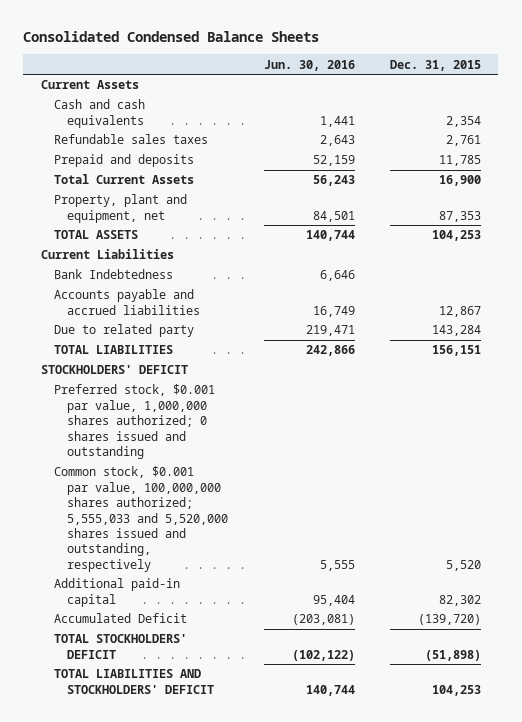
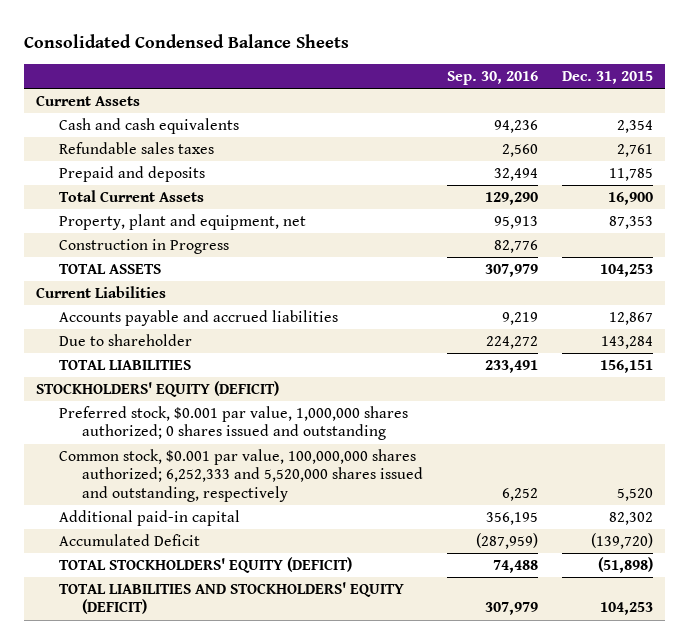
[263,59,355,71] Jun. 30, 2016 -> none
none -> [446,71,538,86] Sep. 30, 2016
none -> [58,238,229,254] Construction in Progress
[54,269,174,280] Bank Indebtedness -> none
[54,324,195,338] Due to related party -> [58,333,192,346] Due to shareholder
[41,365,189,375] STOCKHOLDERS' DEFICIT -> [35,380,279,397] STOCKHOLDERS' EQUITY (DEFICIT)
[54,466,229,572] Common stock, $0.001 par value, 100,000,000 shares authorized; 5,555,033 and 5,520,000 shares issued and outstanding, respectively -> [58,448,423,503] Common stock, $0.001 par value, 100,000,000 shares authorized; 6,252,333 and 5,520,000 shares issued and outstanding, respectively
[54,634,188,659] TOTAL STOCKHOLDERS' DEFICIT -> [58,556,352,573] TOTAL STOCKHOLDERS' EQUITY (DEFICIT)
[54,669,215,694] TOTAL LIABILITIES AND STOCKHOLDERS' DEFICIT -> [58,581,404,615] TOTAL LIABILITIES AND STOCKHOLDERS' EQUITY (DEFICIT)

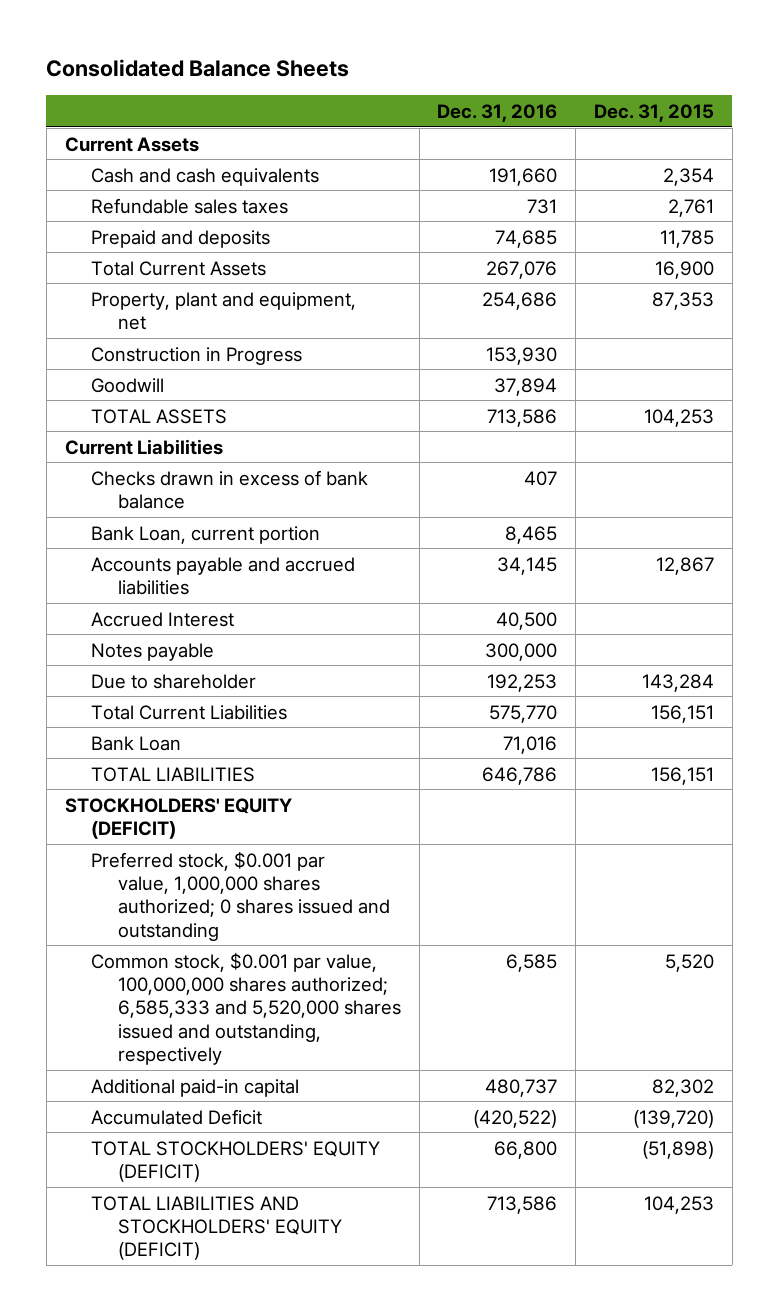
[23,34,349,49] Consolidated Condensed Balance Sheets -> [46,59,350,78] Consolidated Balance Sheets
[446,71,538,86] Sep. 30, 2016 -> none
none -> [437,103,558,122] Dec. 31, 2016
none -> [91,377,165,393] Goodwill
none -> [91,469,369,509] Checks drawn in excess of bank balance
none -> [91,525,321,544] Bank Loan, current portion
none -> [91,611,235,627] Accrued Interest
none -> [91,642,215,661] Notes payable
none -> [91,704,288,720] Total Current Liabilities
none -> [91,735,182,751] Bank Loan
[58,448,423,503] Common stock, $0.001 par value, 100,000,000 shares authorized; 6,252,333 and 5,520,000 shares issued and outstanding, respectively -> [91,951,401,1065] Common stock, $0.001 par value, 100,000,000 shares authorized; 6,585,333 and 5,520,000 shares issued and outstanding, respectively

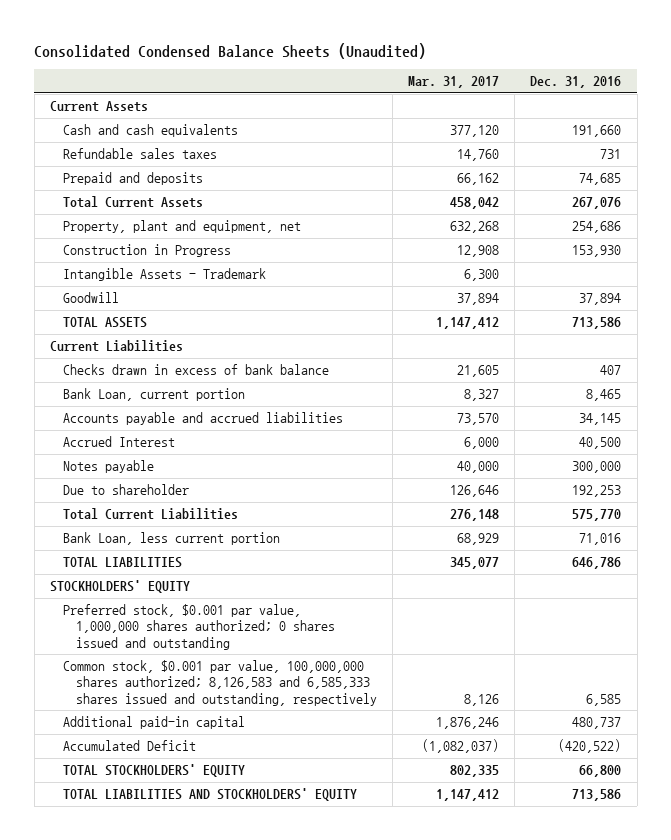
[46,59,350,78] Consolidated Balance Sheets -> [34,42,427,59] Consolidated Condensed Balance Sheets (Unaudited)
[593,103,714,122] Dec. 31, 2015 -> none
none -> [408,76,500,89] Mar. 31, 2017
none -> [62,268,266,282] Intangible Assets - Trademark
[91,735,182,751] Bank Loan -> [62,532,280,546] Bank Loan, less current portion
[64,797,292,839] STOCKHOLDERS' EQUITY (DEFICIT) -> [49,580,190,594] STOCKHOLDERS' EQUITY
[91,951,401,1065] Common stock, $0.001 par value, 100,000,000 shares authorized; 6,585,333 and 5,520,000 shares issued and outstanding, respectively -> [62,660,377,706] Common stock, $0.001 par value, 100,000,000 shares authorized; 8,126,583 and 6,585,333 shares issued and outstanding, respectively
[91,1140,381,1182] TOTAL STOCKHOLDERS' EQUITY (DEFICIT) -> [62,764,245,778] TOTAL STOCKHOLDERS' EQUITY
[91,1195,342,1261] TOTAL LIABILITIES AND STOCKHOLDERS' EQUITY (DEFICIT) -> [62,788,357,802] TOTAL LIABILITIES AND STOCKHOLDERS' EQUITY

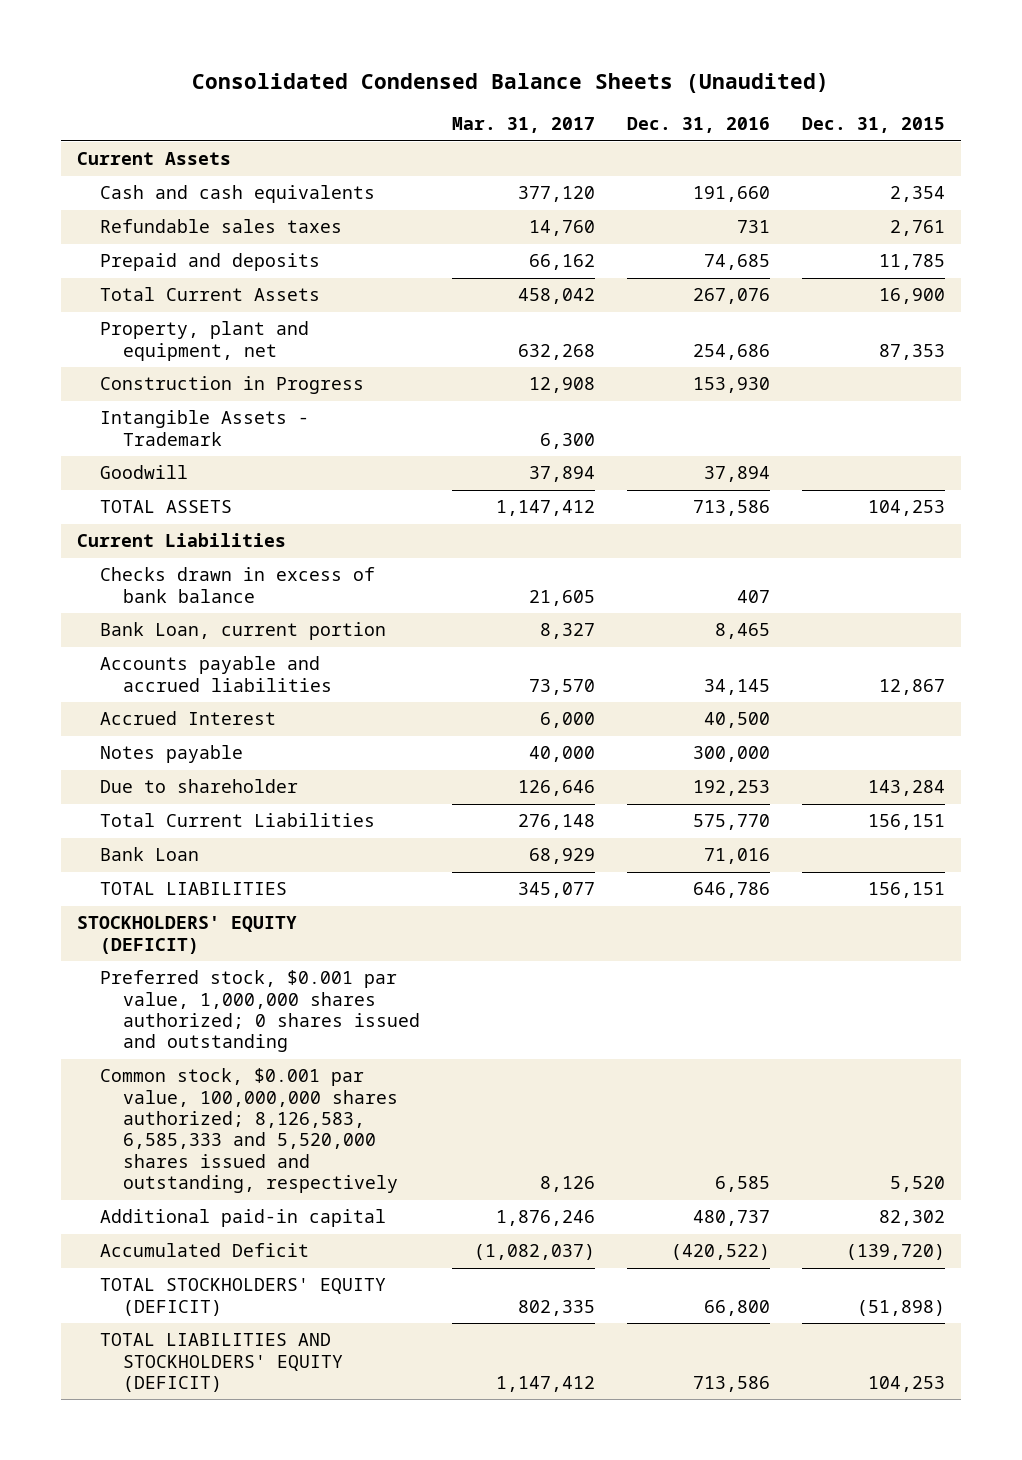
none -> [802,117,946,134] Dec. 31, 2015
[62,532,280,546] Bank Loan, less current portion -> [100,847,200,862] Bank Loan
[49,580,190,594] STOCKHOLDERS' EQUITY -> [76,916,297,954] STOCKHOLDERS' EQUITY (DEFICIT)
[62,660,377,706] Common stock, $0.001 par value, 100,000,000 shares authorized; 8,126,583 and 6,585,333 shares issued and outstanding, respectively -> [100,1068,399,1194] Common stock, $0.001 par value, 100,000,000 shares authorized; 8,126,583, 6,585,333 and 5,520,000 shares issued and outstanding, respectively
[62,764,245,778] TOTAL STOCKHOLDERS' EQUITY -> [100,1278,387,1316] TOTAL STOCKHOLDERS' EQUITY (DEFICIT)
[62,788,357,802] TOTAL LIABILITIES AND STOCKHOLDERS' EQUITY -> [100,1333,344,1393] TOTAL LIABILITIES AND STOCKHOLDERS' EQUITY (DEFICIT)

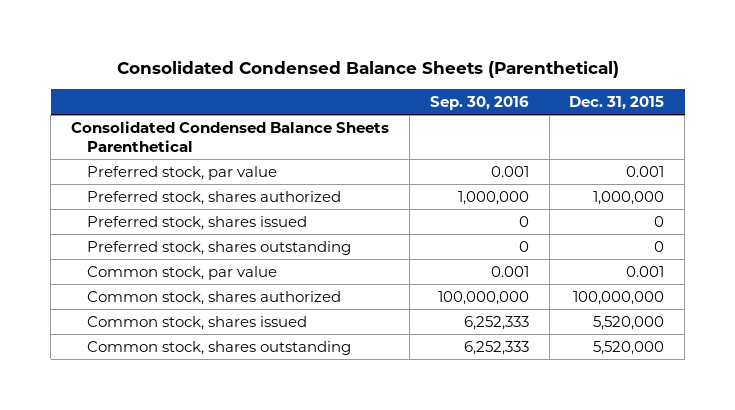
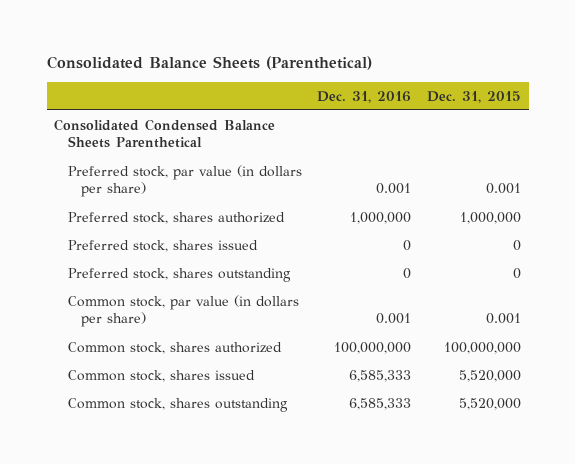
[116,60,619,78] Consolidated Condensed Balance Sheets (Parenthetical) -> [46,56,372,71] Consolidated Balance Sheets (Parenthetical)
[429,95,529,110] Sep. 30, 2016 -> none
none -> [317,90,412,103] Dec. 31, 2016
[86,165,277,180] Preferred stock, par value -> [67,164,302,198] Preferred stock, par value (in dollars per share)
[86,265,277,280] Common stock, par value -> [67,294,299,328] Common stock, par value (in dollars per share)

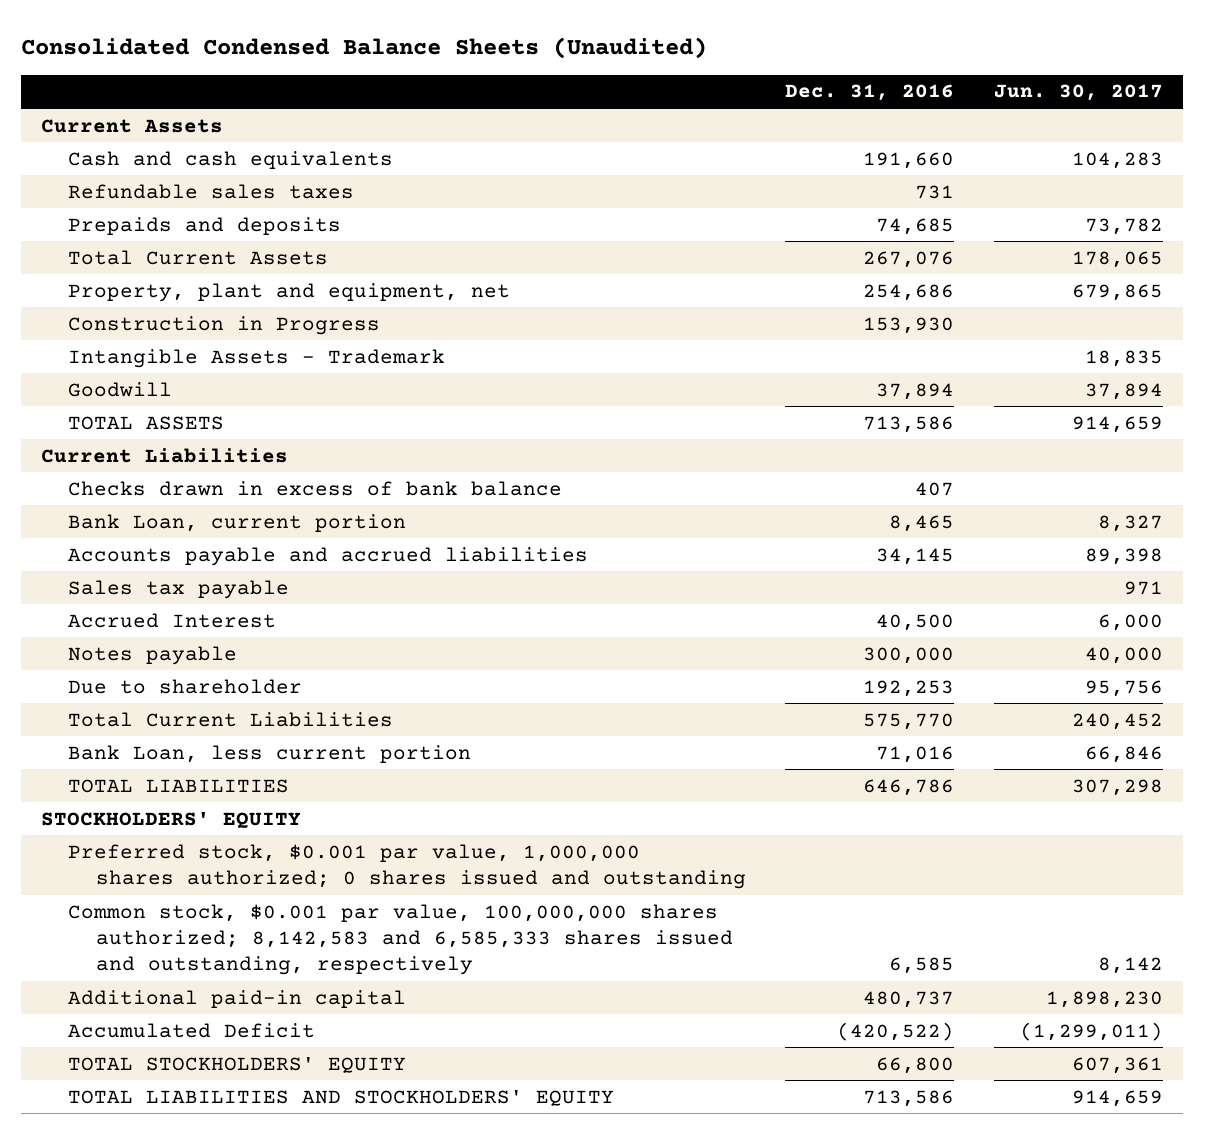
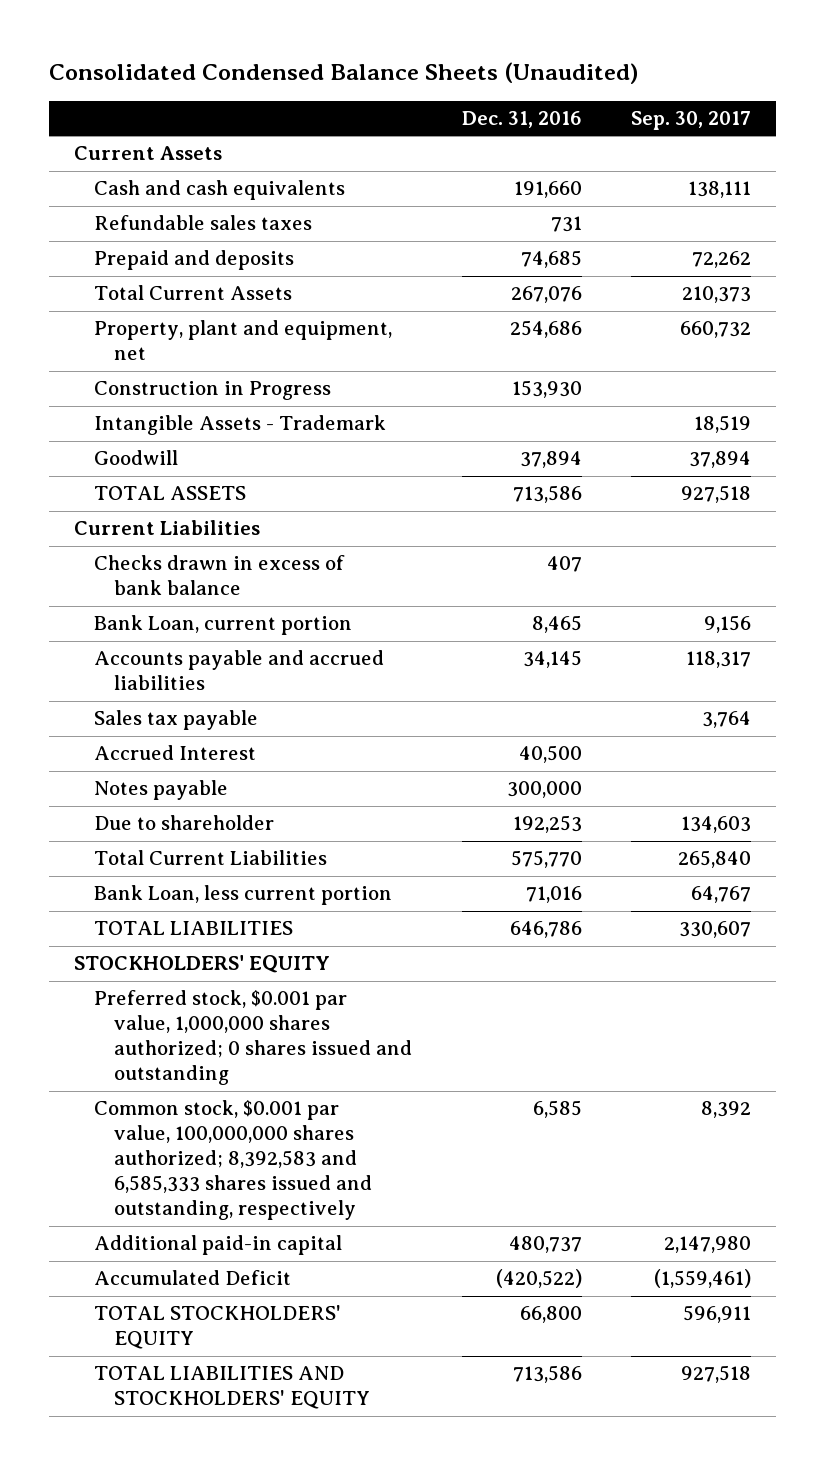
[994,84,1164,102] Jun. 30, 2017 -> none
none -> [631,111,752,131] Sep. 30, 2017
[68,216,342,235] Prepaids and deposits -> [93,250,294,271] Prepaid and deposits
[68,903,733,976] Common stock, $0.001 par value, 100,000,000 shares authorized; 8,142,583 and 6,585,333 shares issued and outstanding, respectively -> [93,1100,372,1221] Common stock, $0.001 par value, 100,000,000 shares authorized; 8,392,583 and 6,585,333 shares issued and outstanding, respectively

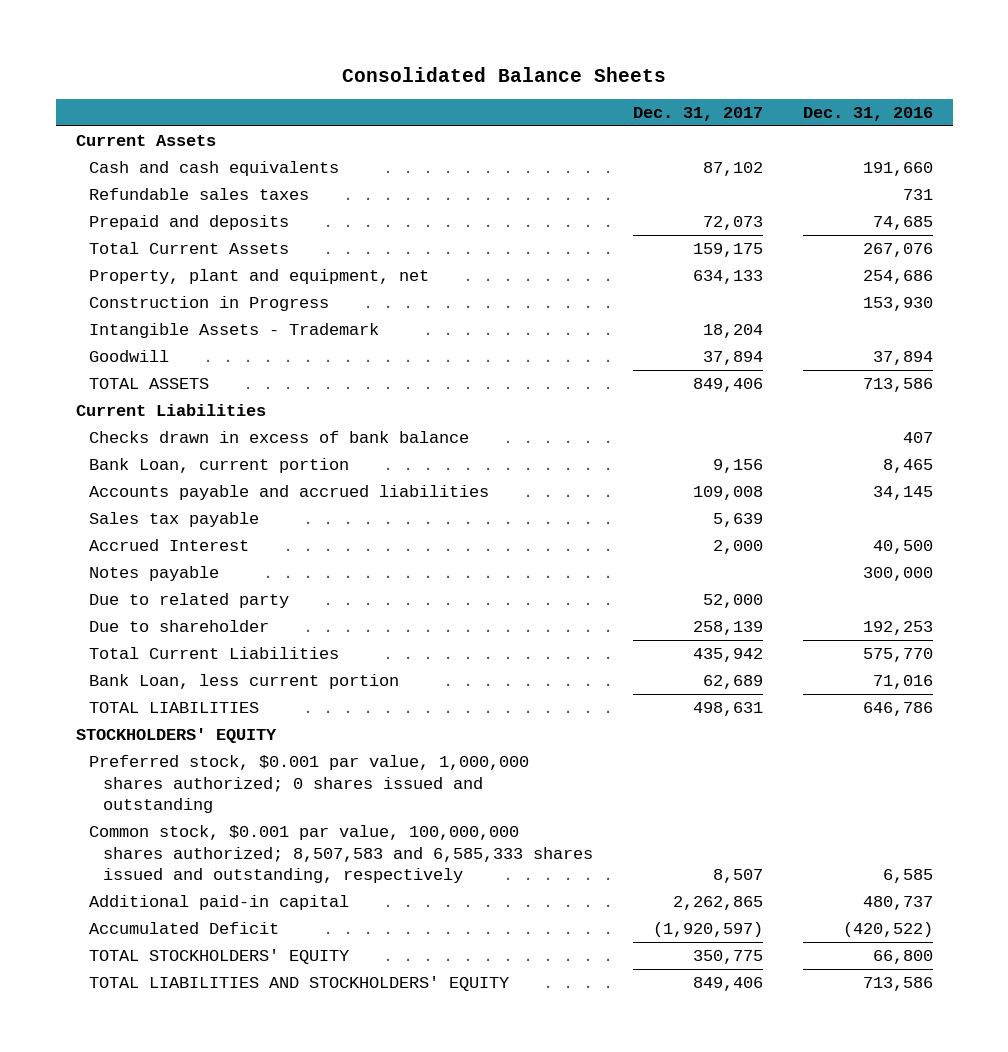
[48,62,638,85] Consolidated Condensed Balance Sheets (Unaudited) -> [342,66,667,82] Consolidated Balance Sheets
[631,111,752,131] Sep. 30, 2017 -> none
none -> [633,106,764,121] Dec. 31, 2017
none -> [89,593,290,609] Due to related party
[93,1100,372,1221] Common stock, $0.001 par value, 100,000,000 shares authorized; 8,392,583 and 6,585,333 shares issued and outstanding, respectively -> [89,825,594,884] Common stock, $0.001 par value, 100,000,000 shares authorized; 8,507,583 and 6,585,333 shares issued and outstanding, respectively

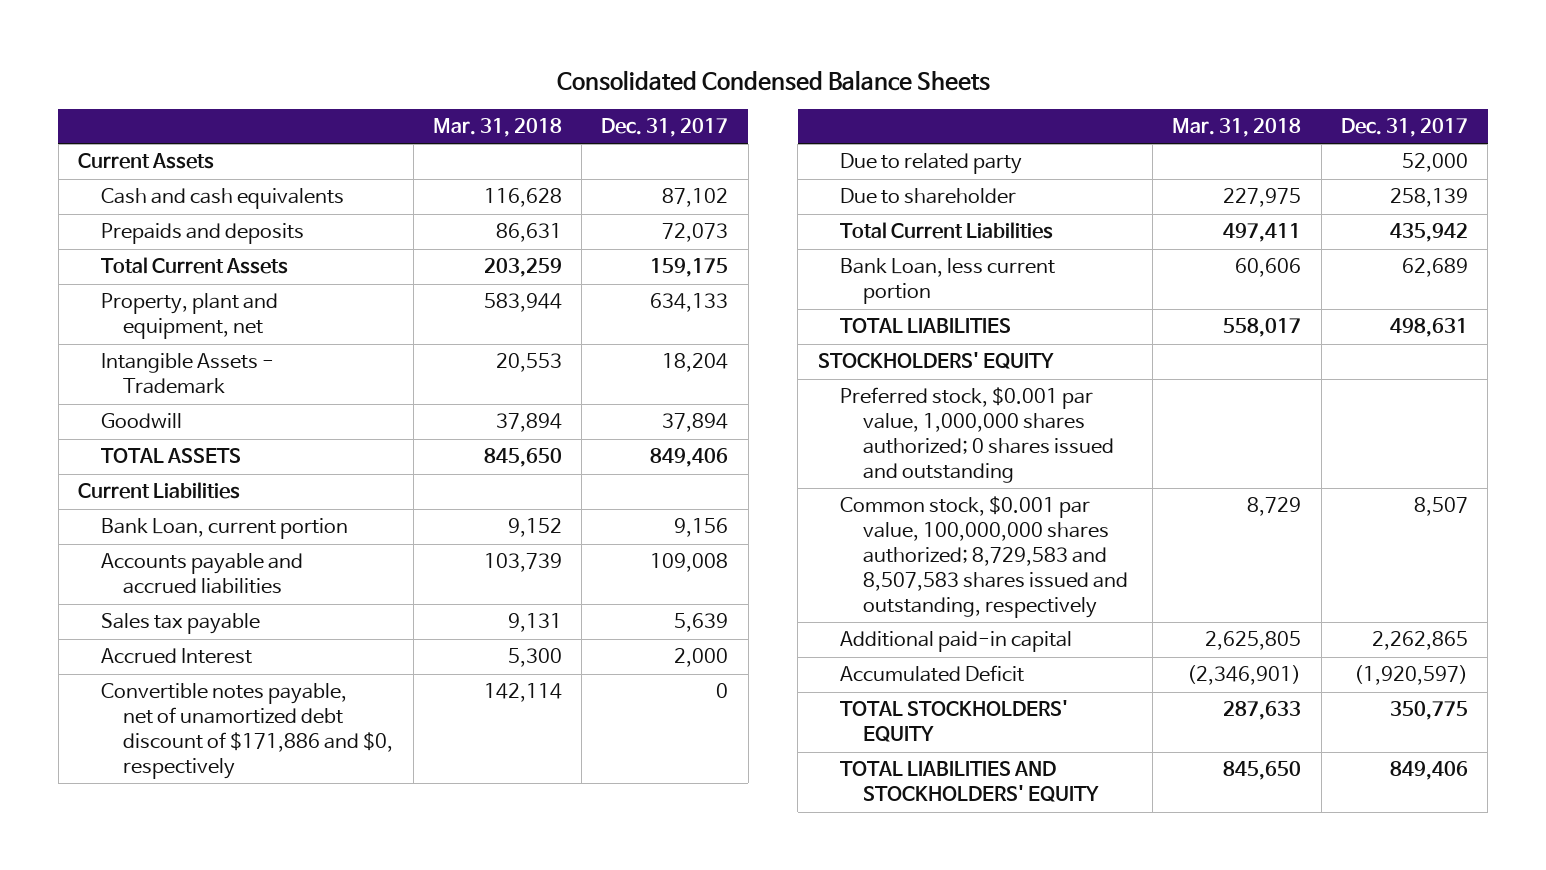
[342,66,667,82] Consolidated Balance Sheets -> [556,69,990,91] Consolidated Condensed Balance Sheets
[802,106,933,121] Dec. 31, 2016 -> none
none -> [432,118,562,138] Mar. 31, 2018
[89,188,310,201] Refundable sales taxes -> none
[89,215,290,231] Prepaid and deposits -> [100,223,304,245] Prepaids and deposits
[89,296,330,312] Construction in Progress -> none
[89,431,470,444] Checks drawn in excess of bank balance -> none
[89,566,220,582] Notes payable -> none
none -> [100,683,394,779] Convertible notes payable, net of unamortized debt discount of $171,886 and $0, respectively
[89,825,594,884] Common stock, $0.001 par value, 100,000,000 shares authorized; 8,507,583 and 6,585,333 shares issued and outstanding, respectively -> [840,496,1128,618] Common stock, $0.001 par value, 100,000,000 shares authorized; 8,729,583 and 8,507,583 shares issued and outstanding, respectively

